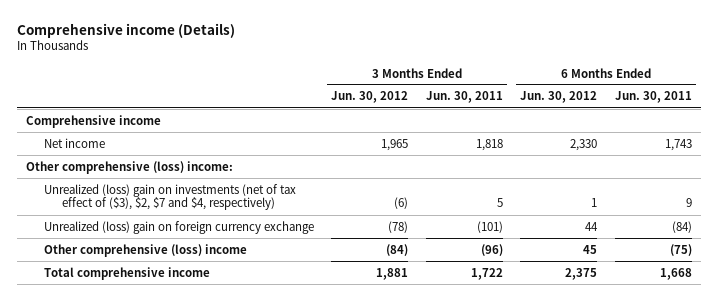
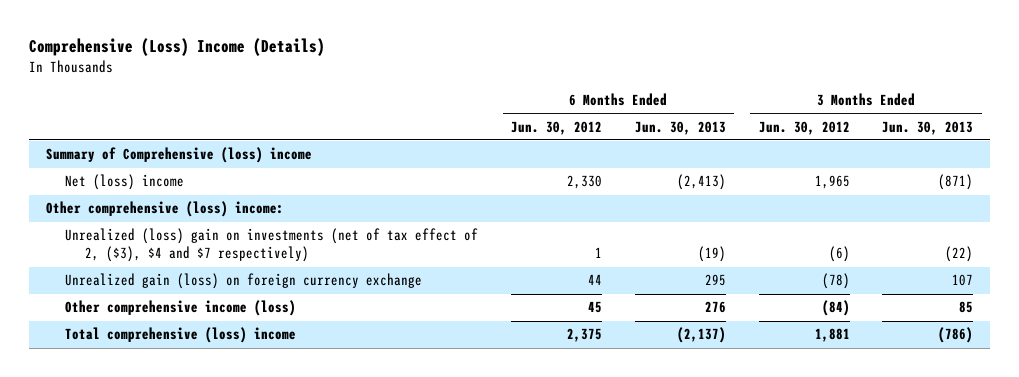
[16,22,235,38] Comprehensive income (Details) -> [29,38,326,57] Comprehensive (Loss) Income (Details)
[425,91,503,104] Jun. 30, 2011 -> none
[614,91,692,104] Jun. 30, 2011 -> none
none -> [634,120,726,135] Jun. 30, 2013
none -> [882,120,974,135] Jun. 30, 2013
[25,114,161,128] Comprehensive income -> [45,147,312,164] Summary of Comprehensive (loss) income
[43,137,105,148] Net income -> [65,174,185,191] Net (loss) income
[43,183,296,211] Unrealized (loss) gain on investments (net of tax effect of ($3), $2, $7 and $4, respectively) -> [65,228,479,263] Unrealized (loss) gain on investments (net of tax effect of 2, ($3), $4 and $7 respectively)
[43,220,314,234] Unrealized (loss) gain on foreign currency exchange -> [65,273,423,290] Unrealized gain (loss) on foreign currency exchange
[43,243,247,257] Other comprehensive (loss) income -> [65,300,297,317] Other comprehensive income (loss)
[43,266,210,280] Total comprehensive income -> [65,327,297,344] Total comprehensive (loss) income

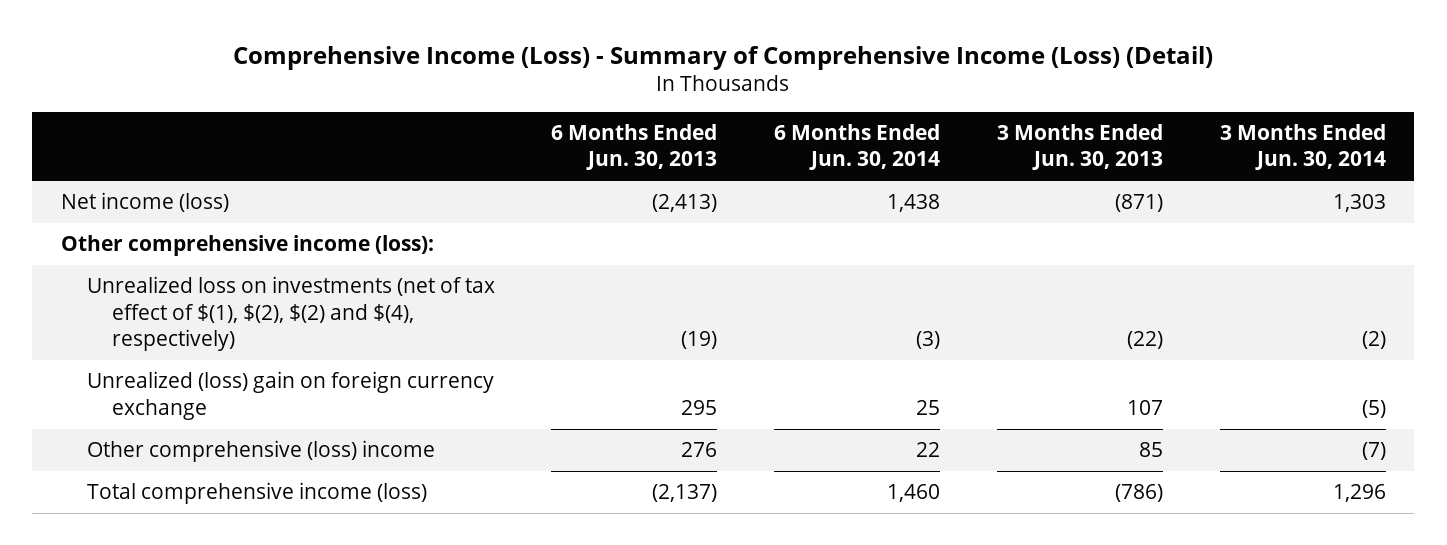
[29,38,326,57] Comprehensive (Loss) Income (Details) -> [233,45,1214,70] Comprehensive Income (Loss) - Summary of Comprehensive Income (Loss) (Detail)
[510,120,602,135] Jun. 30, 2012 -> none
[758,120,850,135] Jun. 30, 2012 -> none
none -> [774,124,941,171] 6 Months Ended Jun. 30, 2014
none -> [1219,124,1386,171] 3 Months Ended Jun. 30, 2014
[45,147,312,164] Summary of Comprehensive (loss) income -> none
[65,174,185,191] Net (loss) income -> [60,192,229,213] Net income (loss)
[45,201,284,218] Other comprehensive (loss) income: -> [60,235,434,257] Other comprehensive income (loss):
[65,228,479,263] Unrealized (loss) gain on investments (net of tax effect of 2, ($3), $4 and $7 respectively) -> [86,276,495,352] Unrealized loss on investments (net of tax effect of $(1), $(2), $(2) and $(4), respectively)
[65,273,423,290] Unrealized gain (loss) on foreign currency exchange -> [86,371,494,420] Unrealized (loss) gain on foreign currency exchange
[65,300,297,317] Other comprehensive income (loss) -> [86,440,435,463] Other comprehensive (loss) income
[65,327,297,344] Total comprehensive (loss) income -> [86,482,427,505] Total comprehensive income (loss)

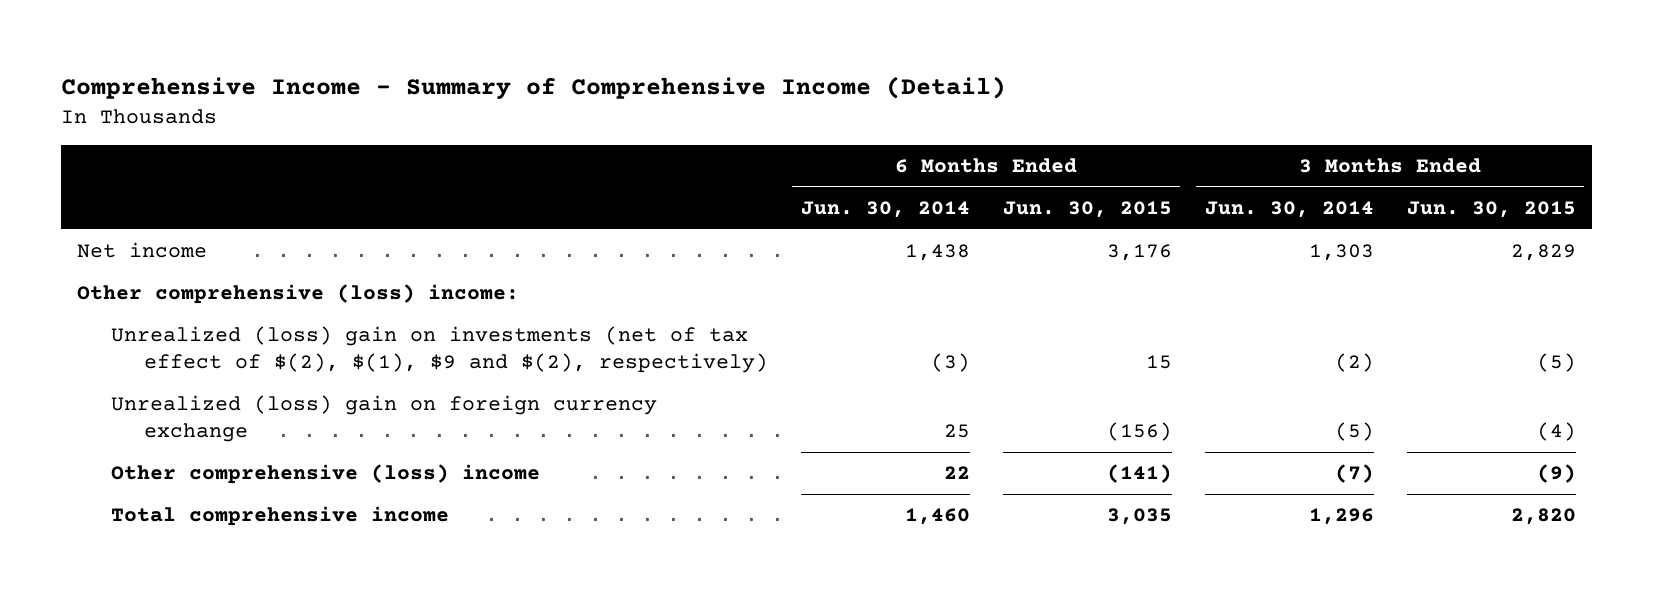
[233,45,1214,70] Comprehensive Income (Loss) - Summary of Comprehensive Income (Loss) (Detail) -> [60,76,1006,101] Comprehensive Income - Summary of Comprehensive Income (Detail)
[551,124,718,171] 6 Months Ended Jun. 30, 2013 -> none
[997,124,1164,171] 3 Months Ended Jun. 30, 2013 -> none
none -> [1002,201,1172,219] Jun. 30, 2015
none -> [1406,201,1576,219] Jun. 30, 2015
[60,192,229,213] Net income (loss) -> [77,242,208,259] Net income
[60,235,434,257] Other comprehensive income (loss): -> [77,284,520,305] Other comprehensive (loss) income:
[86,276,495,352] Unrealized loss on investments (net of tax effect of $(1), $(2), $(2) and $(4), respectively) -> [110,326,768,374] Unrealized (loss) gain on investments (net of tax effect of $(2), $(1), $9 and $(2), respectively)
[86,482,427,505] Total comprehensive income (loss) -> [110,506,449,527] Total comprehensive income

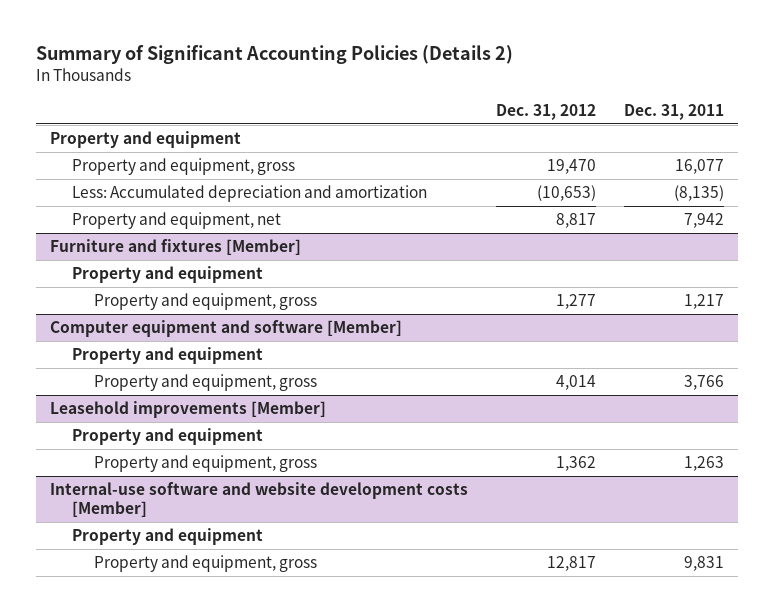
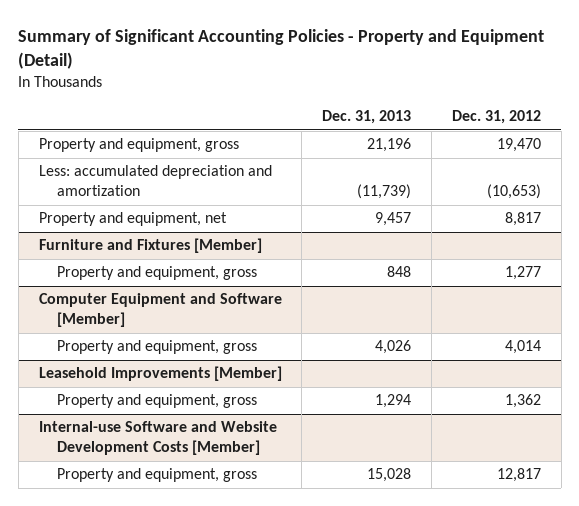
[35,44,513,64] Summary of Significant Accounting Policies (Details 2) -> [18,29,545,70] Summary of Significant Accounting Policies - Property and Equipment (Detail)
[623,103,724,120] Dec. 31, 2011 -> none
none -> [322,110,412,125] Dec. 31, 2013
[49,131,241,149] Property and equipment -> none
[71,185,427,203] Less: Accumulated depreciation and amortization -> [38,165,272,197] Less: accumulated depreciation and amortization
[71,266,263,284] Property and equipment -> none
[49,239,301,256] Furniture and fixtures [Member] -> [38,238,262,254] Furniture and Fixtures [Member]
[71,347,263,365] Property and equipment -> none
[49,320,402,338] Computer equipment and software [Member] -> [38,293,282,328] Computer Equipment and Software [Member]
[71,428,263,446] Property and equipment -> none
[49,401,326,419] Leasehold improvements [Member] -> [38,366,282,382] Leasehold Improvements [Member]
[71,528,263,546] Property and equipment -> none
[49,482,468,518] Internal-use software and website development costs [Member] -> [38,421,277,456] Internal-use Software and Website Development Costs [Member]

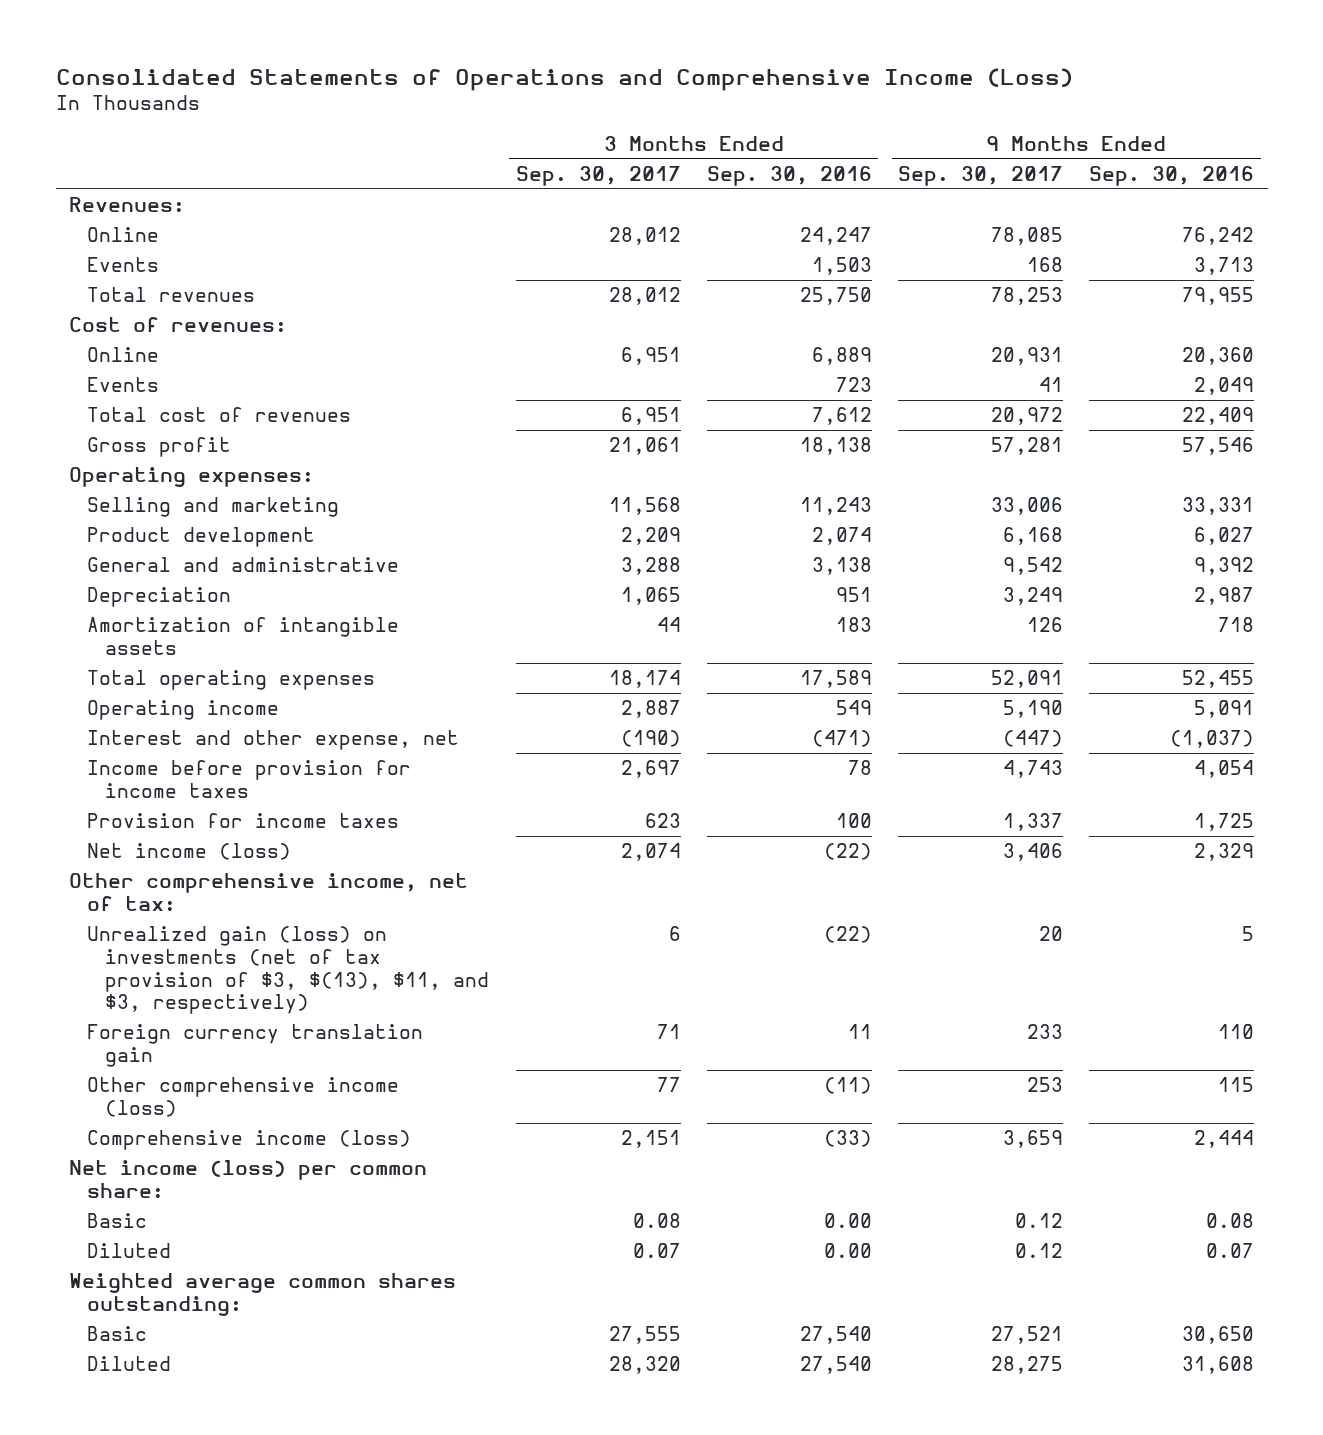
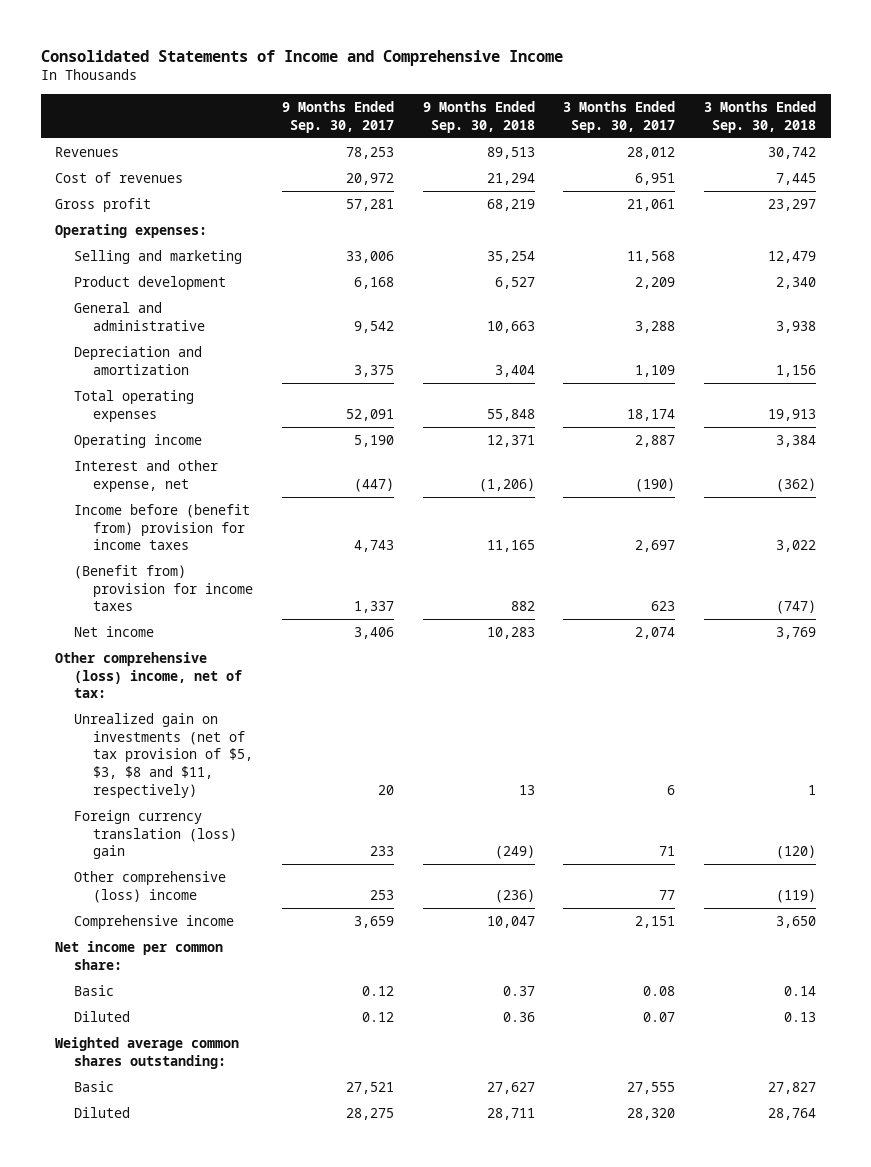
[55,67,1073,91] Consolidated Statements of Operations and Comprehensive Income (Loss) -> [40,49,563,66] Consolidated Statements of Income and Comprehensive Income
[706,165,872,186] Sep. 30, 2016 -> none
[1089,165,1255,186] Sep. 30, 2016 -> none
none -> [422,100,535,133] 9 Months Ended Sep. 30, 2018
none -> [704,100,817,133] 3 Months Ended Sep. 30, 2018
[68,197,185,213] Revenues: -> none
[87,227,160,243] Online -> none
[87,257,160,273] Events -> none
[68,317,287,333] Cost of revenues: -> none
[87,347,160,363] Online -> none
[87,377,160,393] Events -> none
[87,287,256,303] Total revenues -> [55,146,120,157] Revenues
[87,407,352,423] Total cost of revenues -> [55,171,184,183] Cost of revenues
[87,587,232,608] Depreciation -> none
[87,617,400,655] Amortization of intangible assets -> none
none -> [73,345,202,375] Depreciation and amortization
[87,760,412,798] Income before provision for income taxes -> [73,503,250,551] Income before (benefit from) provision for income taxes
[87,813,400,829] Provision for income taxes -> [73,564,253,612] (Benefit from) provision for income taxes
[87,843,292,861] Net income (loss) -> [73,625,154,637] Net income
[68,873,468,911] Other comprehensive income, net of tax: -> [55,651,242,699] Other comprehensive (loss) income, net of tax:
[87,926,490,1015] Unrealized gain (loss) on investments (net of tax provision of $3, $(13), $11, and $3, respectively) -> [73,712,253,798] Unrealized gain on investments (net of tax provision of $5, $3, $8 and $11, respectively)
[87,1024,424,1067] Foreign currency translation gain -> [73,809,237,860] Foreign currency translation (loss) gain
[87,1077,400,1117] Other comprehensive income (loss) -> [73,870,226,903] Other comprehensive (loss) income
[87,1130,412,1151] Comprehensive income (loss) -> [73,914,234,929] Comprehensive income
[68,1160,427,1198] Net income (loss) per common share: -> [55,940,224,970] Net income per common share:

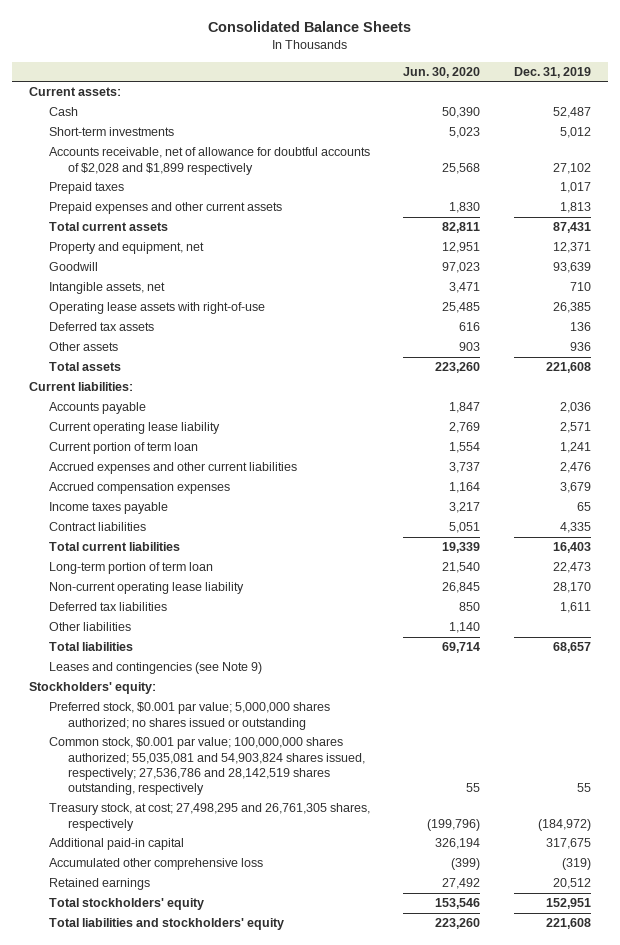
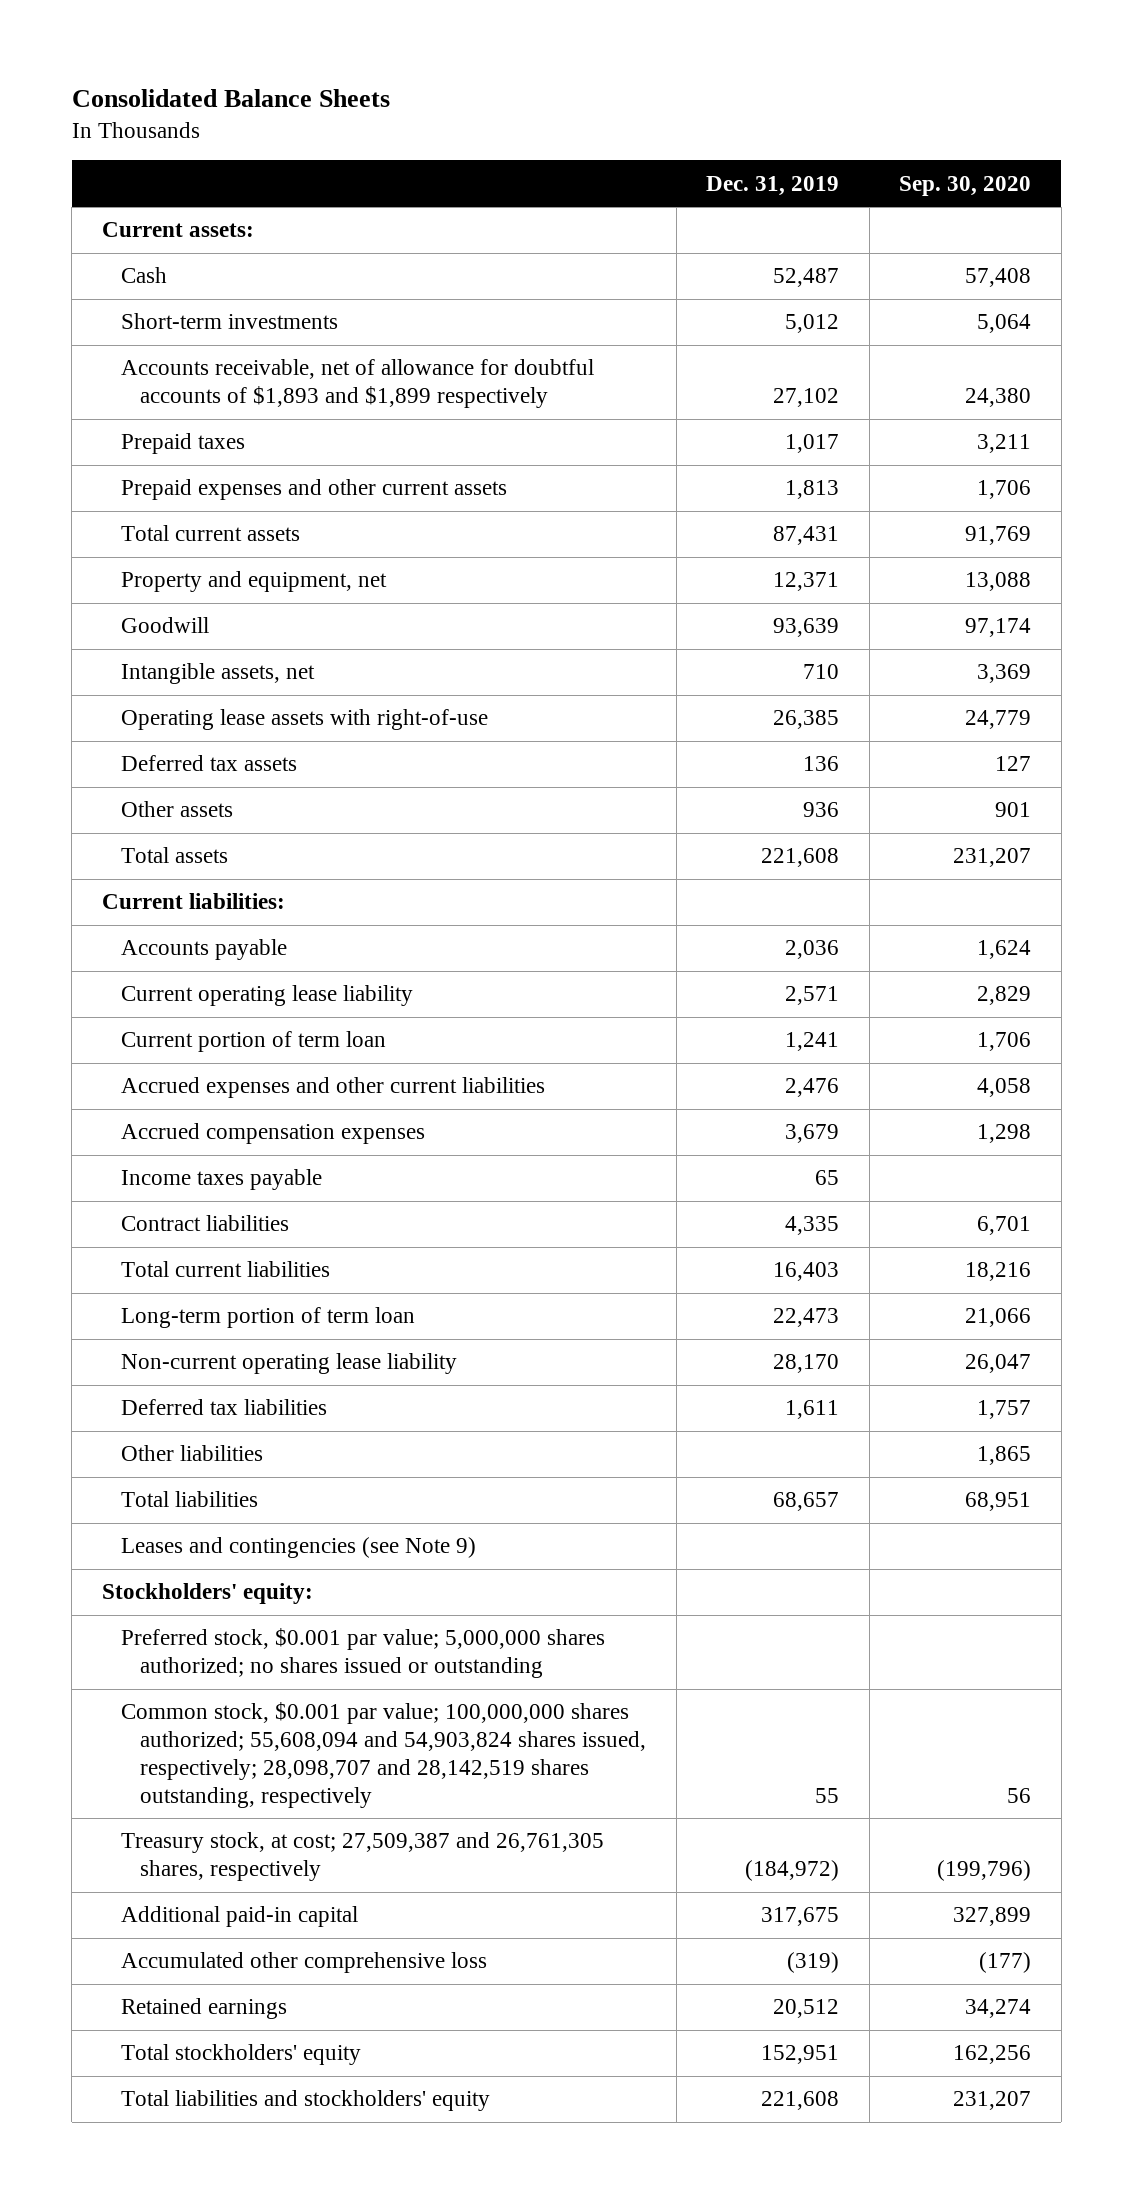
[403,66,481,78] Jun. 30, 2020 -> none
none -> [899,175,1032,196] Sep. 30, 2020
[48,147,370,175] Accounts receivable, net of allowance for doubtful accounts of $2,028 and $1,899 respectively -> [120,359,594,409] Accounts receivable, net of allowance for doubtful accounts of $1,893 and $1,899 respectively
[48,737,366,796] Common stock, $0.001 par value; 100,000,000 shares authorized; 55,035,081 and 54,903,824 shares issued, respectively; 27,536,786 and 28,142,519 shares outstanding, respectively -> [120,1702,647,1808] Common stock, $0.001 par value; 100,000,000 shares authorized; 55,608,094 and 54,903,824 shares issued, respectively; 28,098,707 and 28,142,519 shares outstanding, respectively
[48,803,370,831] Treasury stock, at cost; 27,498,295 and 26,761,305 shares, respectively -> [120,1832,604,1882] Treasury stock, at cost; 27,509,387 and 26,761,305 shares, respectively

